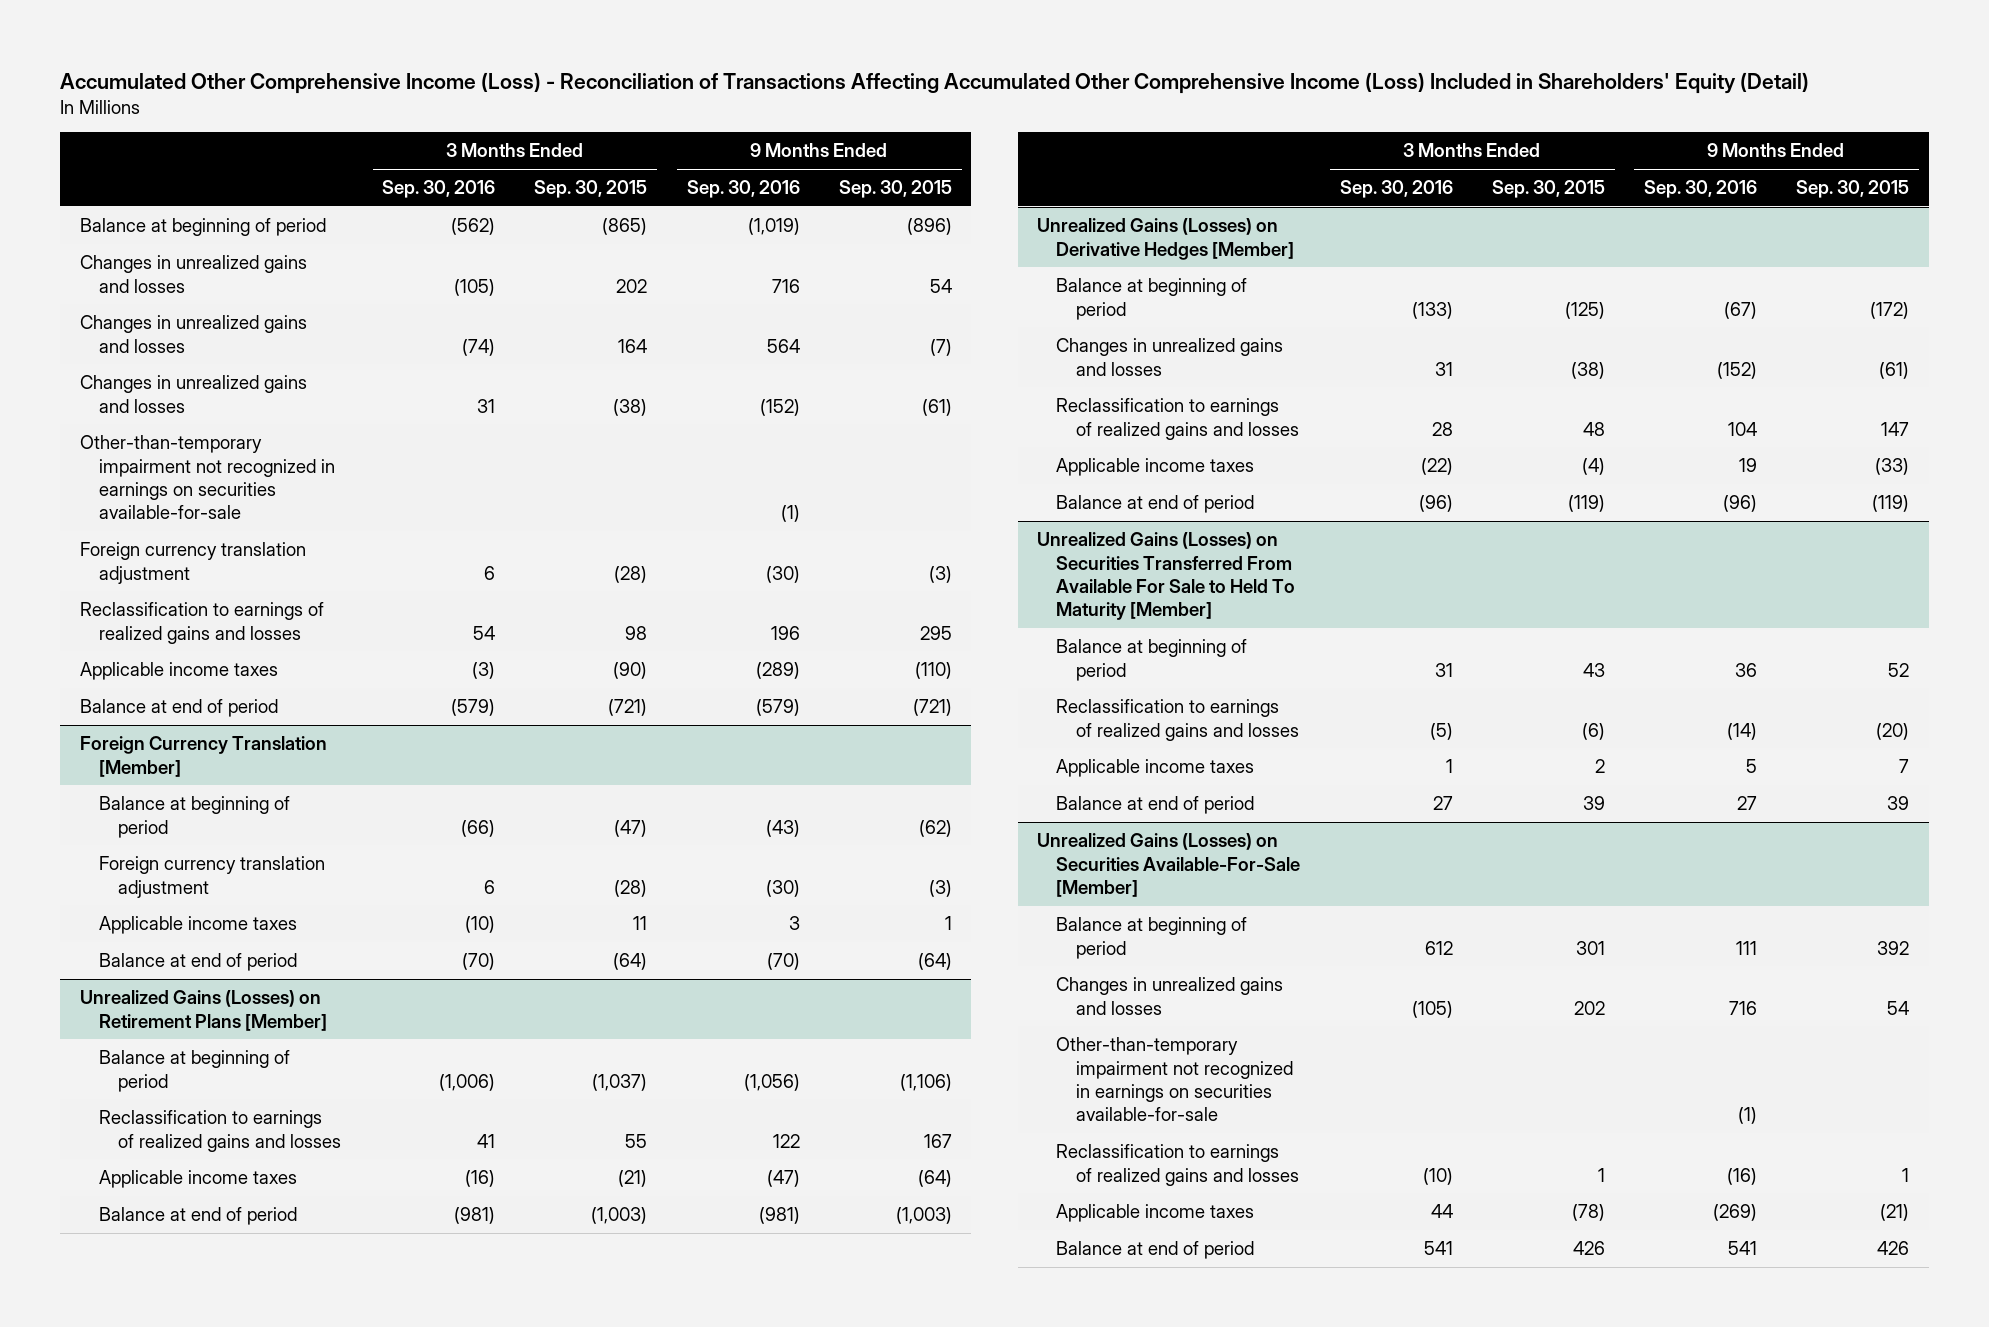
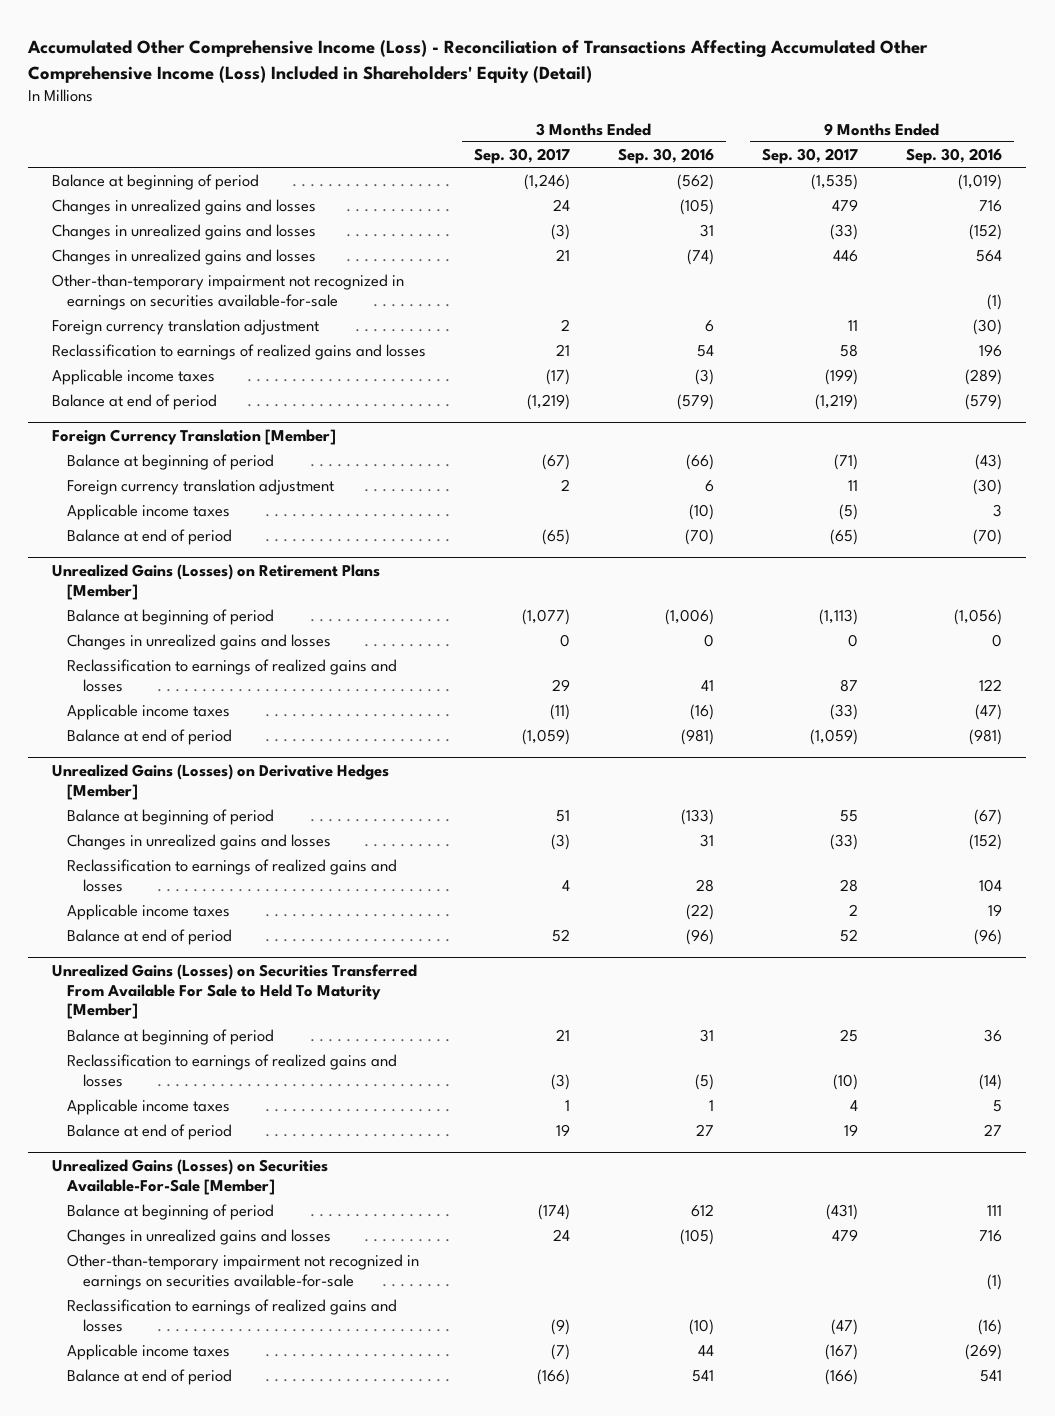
[534,180,648,199] Sep. 30, 2015 -> none
[838,180,952,199] Sep. 30, 2015 -> none
none -> [474,147,571,164] Sep. 30, 2017
none -> [762,147,859,164] Sep. 30, 2017
[79,315,307,353] Changes in unrealized gains and losses -> [52,248,317,265] Changes in unrealized gains and losses
none -> [67,633,332,650] Changes in unrealized gains and losses

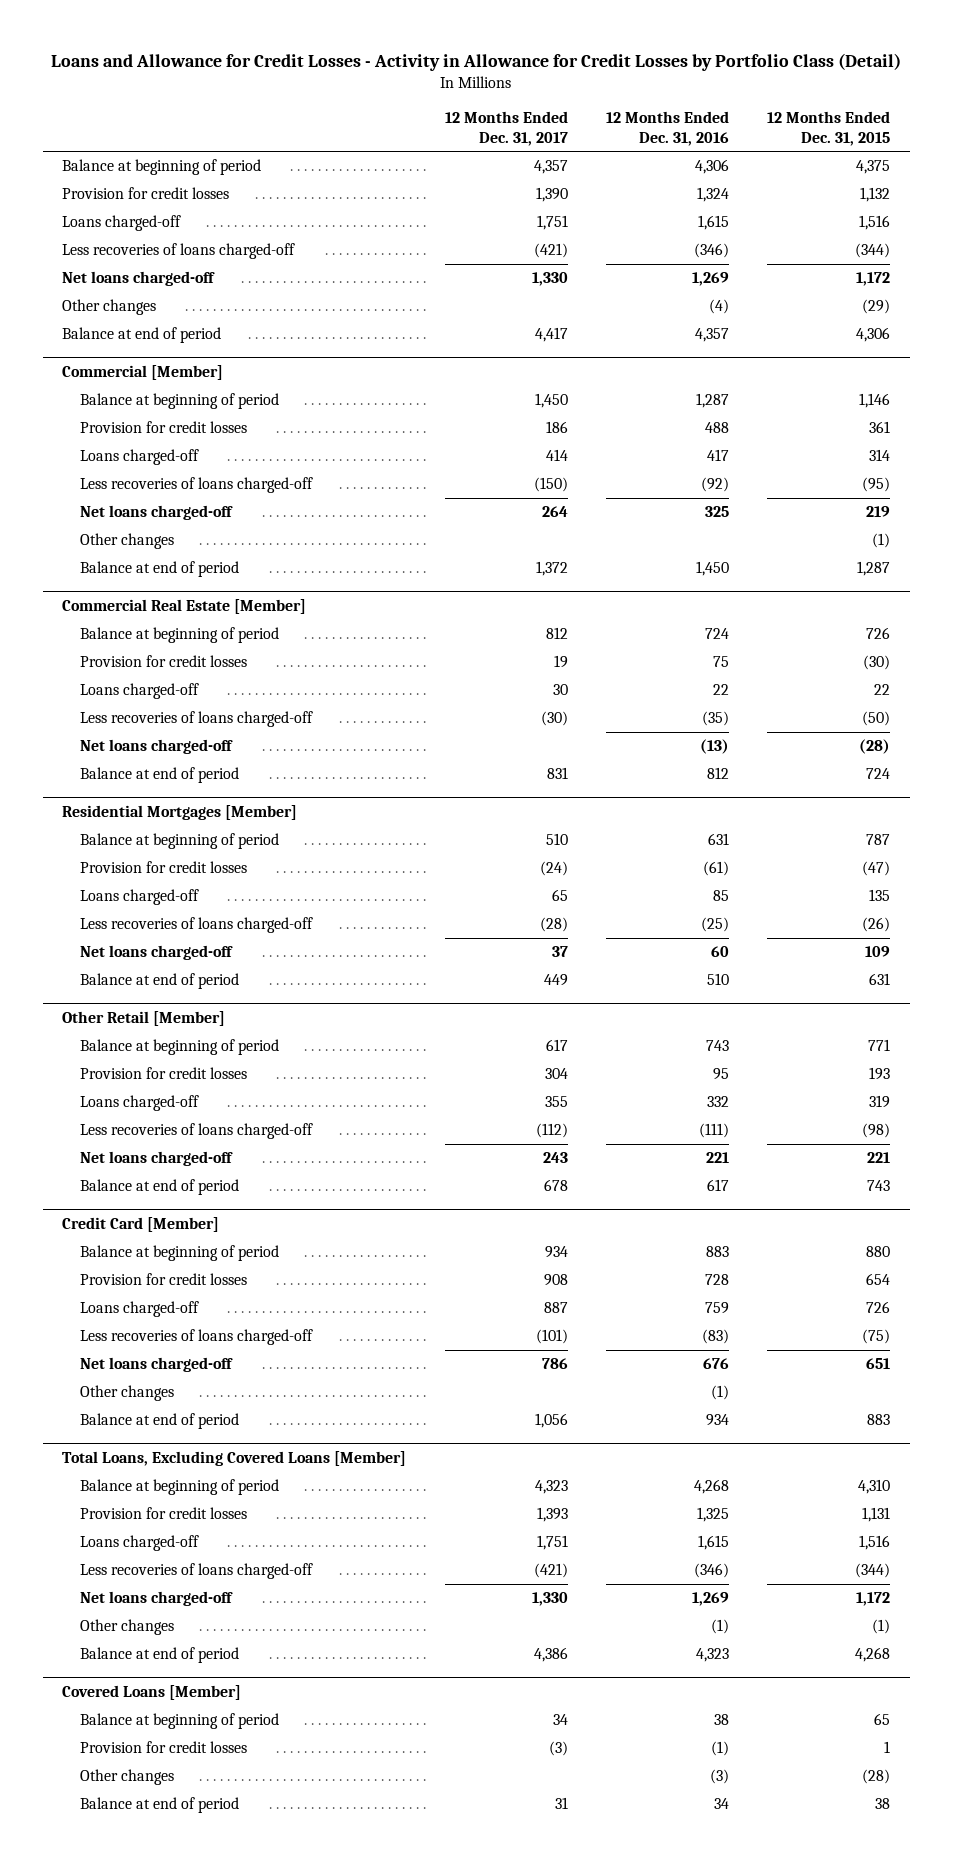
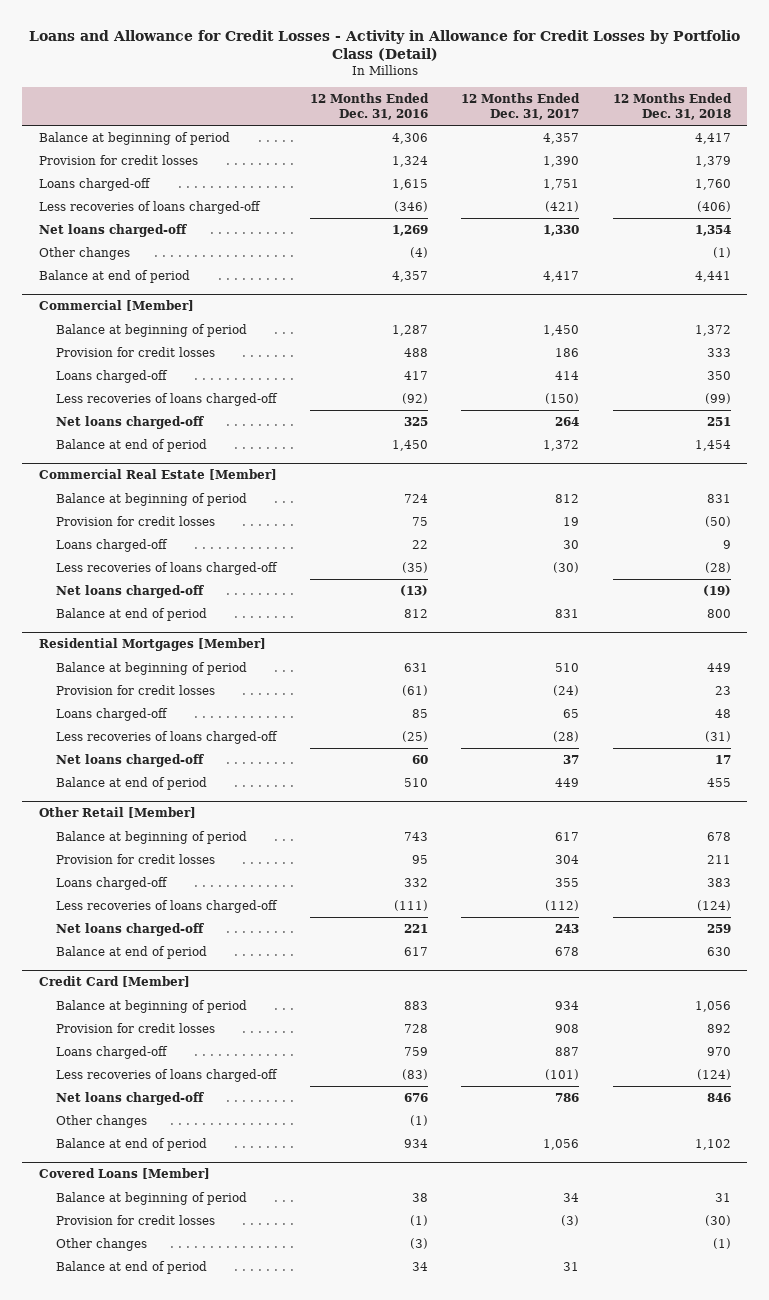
[767,111,891,146] 12 Months Ended Dec. 31, 2015 -> none
none -> [612,93,732,120] 12 Months Ended Dec. 31, 2018
[79,533,174,550] Other changes -> none
[62,1451,407,1467] Total Loans, Excluding Covered Loans [Member] -> none
[79,1479,279,1496] Balance at beginning of period -> none
[79,1507,247,1520] Provision for credit losses -> none
[79,1535,199,1552] Loans charged-off -> none
[79,1563,313,1580] Less recoveries of loans charged-off -> none
[79,1591,233,1607] Net loans charged-off -> none
[79,1619,174,1636] Other changes -> none
[79,1647,239,1664] Balance at end of period -> none

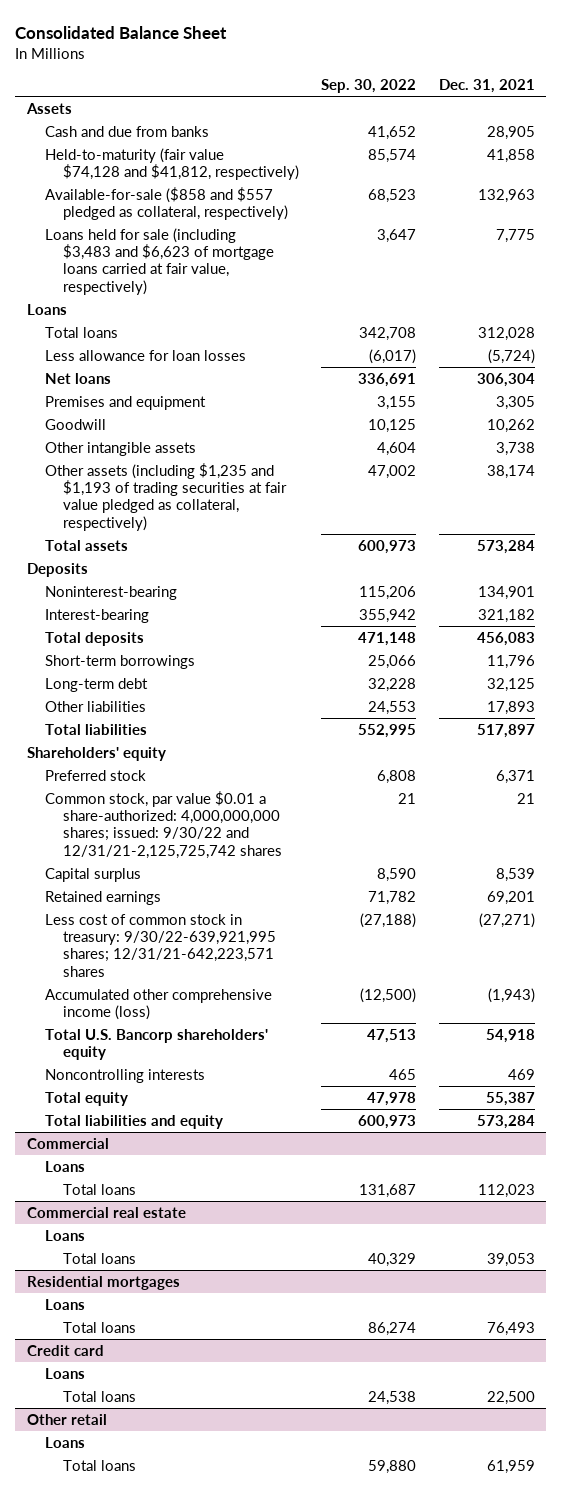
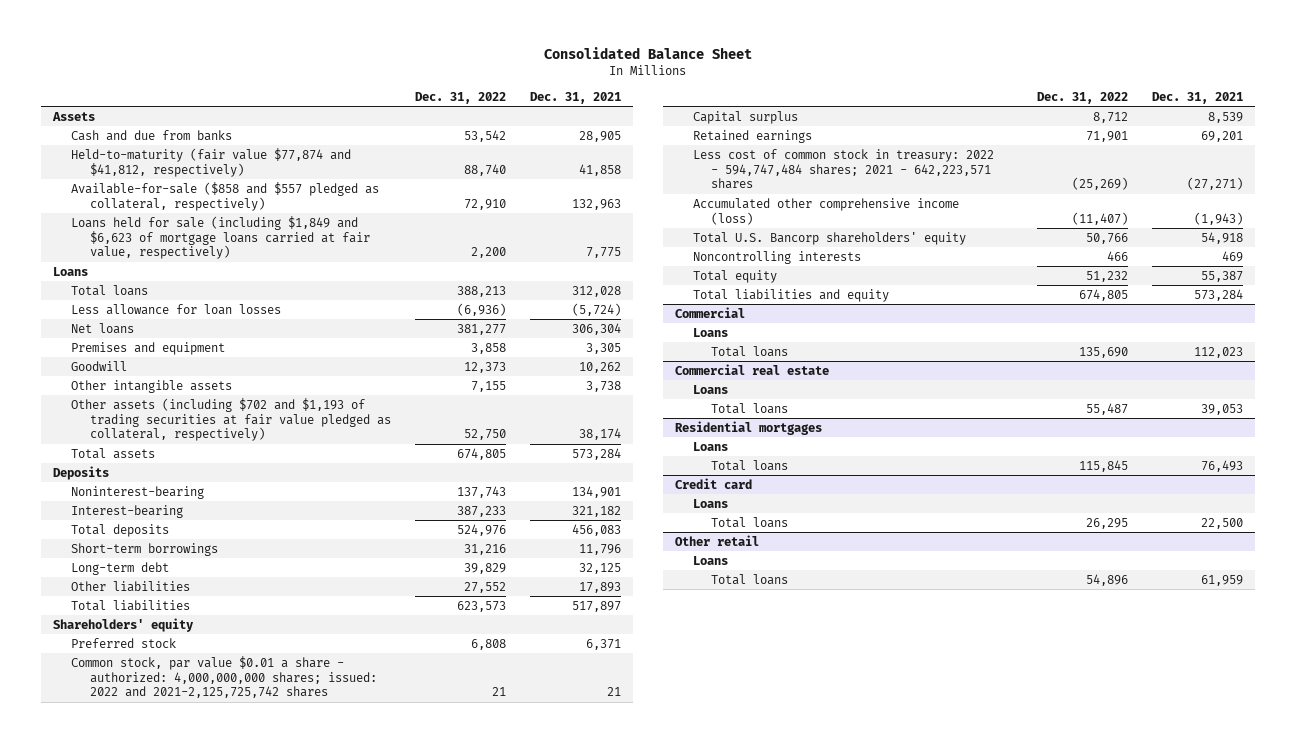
[321,79,417,94] Sep. 30, 2022 -> none
none -> [414,91,506,104] Dec. 31, 2022
[44,147,299,181] Held-to-maturity (fair value $74,128 and $41,812, respectively) -> [71,147,352,177] Held-to-maturity (fair value $77,874 and $41,812, respectively)
[44,227,274,295] Loans held for sale (including $3,483 and $6,623 of mortgage loans carried at fair value, respectively) -> [71,215,370,260] Loans held for sale (including $1,849 and $6,623 of mortgage loans carried at fair value, respectively)
[44,462,287,531] Other assets (including $1,235 and $1,193 of trading securities at fair value pledged as collateral, respectively) -> [71,397,391,442] Other assets (including $702 and $1,193 of trading securities at fair value pledged as collateral, respectively)
[44,790,282,859] Common stock, par value $0.01 a share-authorized: 4,000,000,000 shares; issued: 9/30/22 and 12/31/21-2,125,725,742 shares -> [71,655,377,699] Common stock, par value $0.01 a share - authorized: 4,000,000,000 shares; issued: 2022 and 2021-2,125,725,742 shares
[44,913,276,977] Less cost of common stock in treasury: 9/30/22-639,921,995 shares; 12/31/21-642,223,571 shares -> [693,148,995,190] Less cost of common stock in treasury: 2022 - 594,747,484 shares; 2021 - 642,223,571 shares

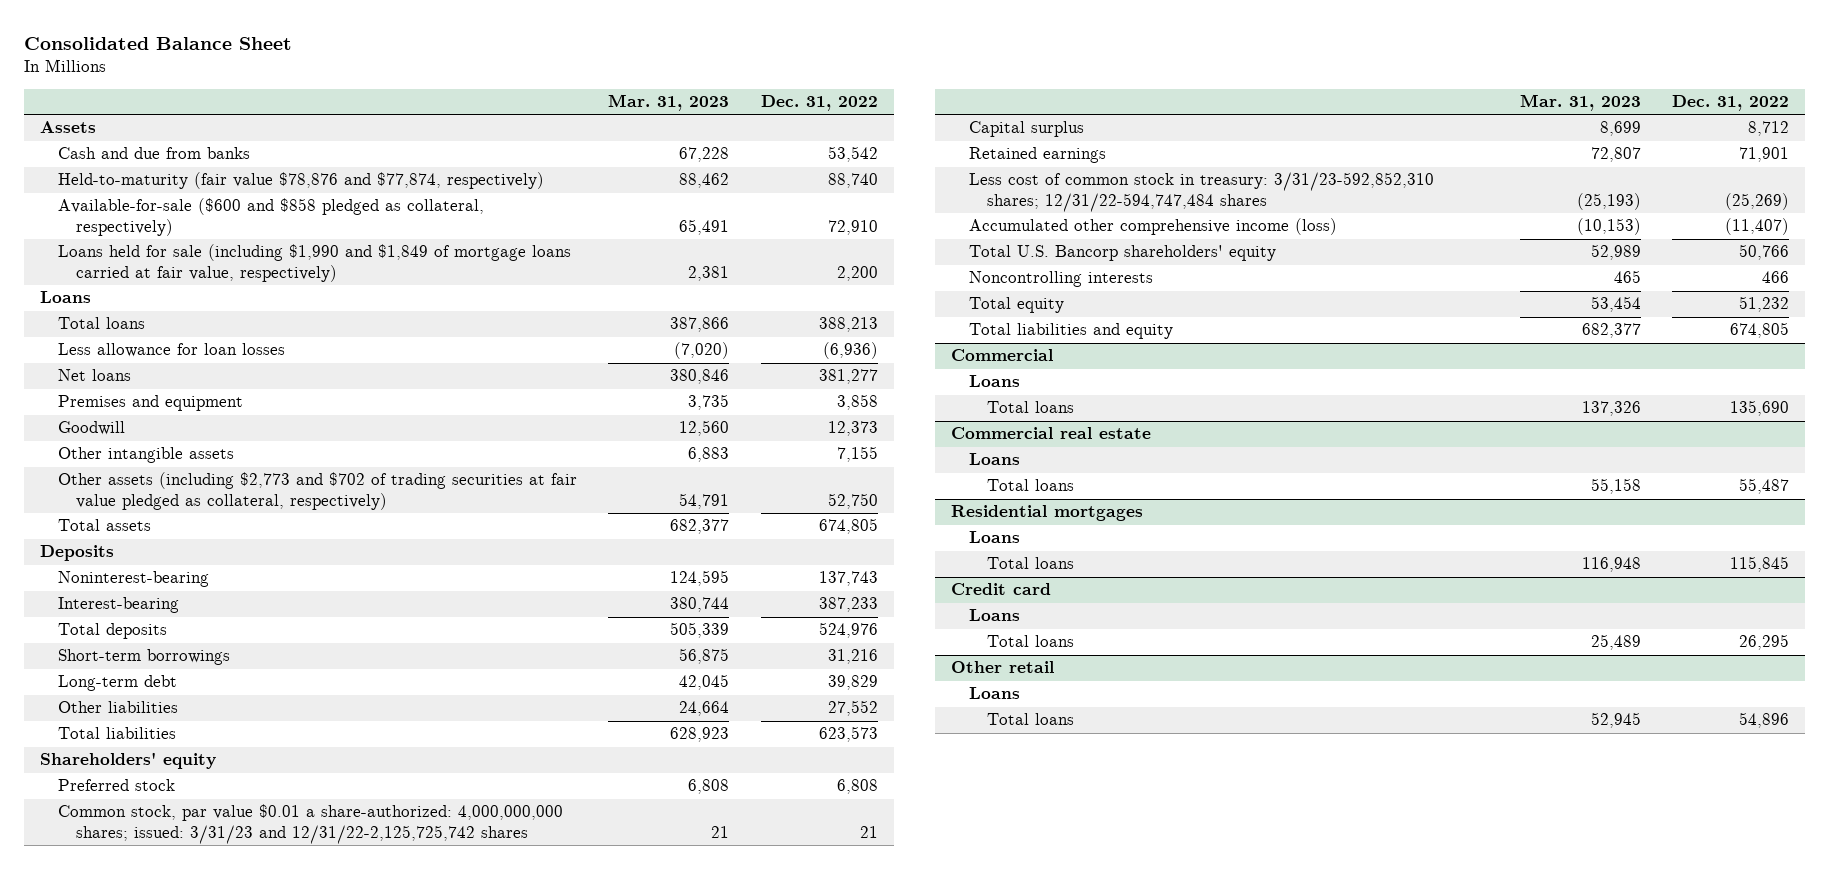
[530,91,622,104] Dec. 31, 2021 -> none
none -> [608,94,730,112] Mar. 31, 2023
[71,147,352,177] Held-to-maturity (fair value $77,874 and $41,812, respectively) -> [57,172,544,190] Held-to-maturity (fair value $78,876 and $77,874, respectively)
[71,181,380,211] Available-for-sale ($858 and $557 pledged as collateral, respectively) -> [57,198,484,237] Available-for-sale ($600 and $858 pledged as collateral, respectively)
[71,215,370,260] Loans held for sale (including $1,849 and $6,623 of mortgage loans carried at fair value, respectively) -> [57,244,571,283] Loans held for sale (including $1,990 and $1,849 of mortgage loans carried at fair value, respectively)
[71,397,391,442] Other assets (including $702 and $1,193 of trading securities at fair value pledged as collateral, respectively) -> [57,472,577,511] Other assets (including $2,773 and $702 of trading securities at fair value pledged as collateral, respectively)
[71,655,377,699] Common stock, par value $0.01 a share - authorized: 4,000,000,000 shares; issued: 2022 and 2021-2,125,725,742 shares -> [57,804,563,845] Common stock, par value $0.01 a share-authorized: 4,000,000,000 shares; issued: 3/31/23 and 12/31/22-2,125,725,742 shares
[693,148,995,190] Less cost of common stock in treasury: 2022 - 594,747,484 shares; 2021 - 642,223,571 shares -> [969,172,1435,213] Less cost of common stock in treasury: 3/31/23-592,852,310 shares; 12/31/22-594,747,484 shares

